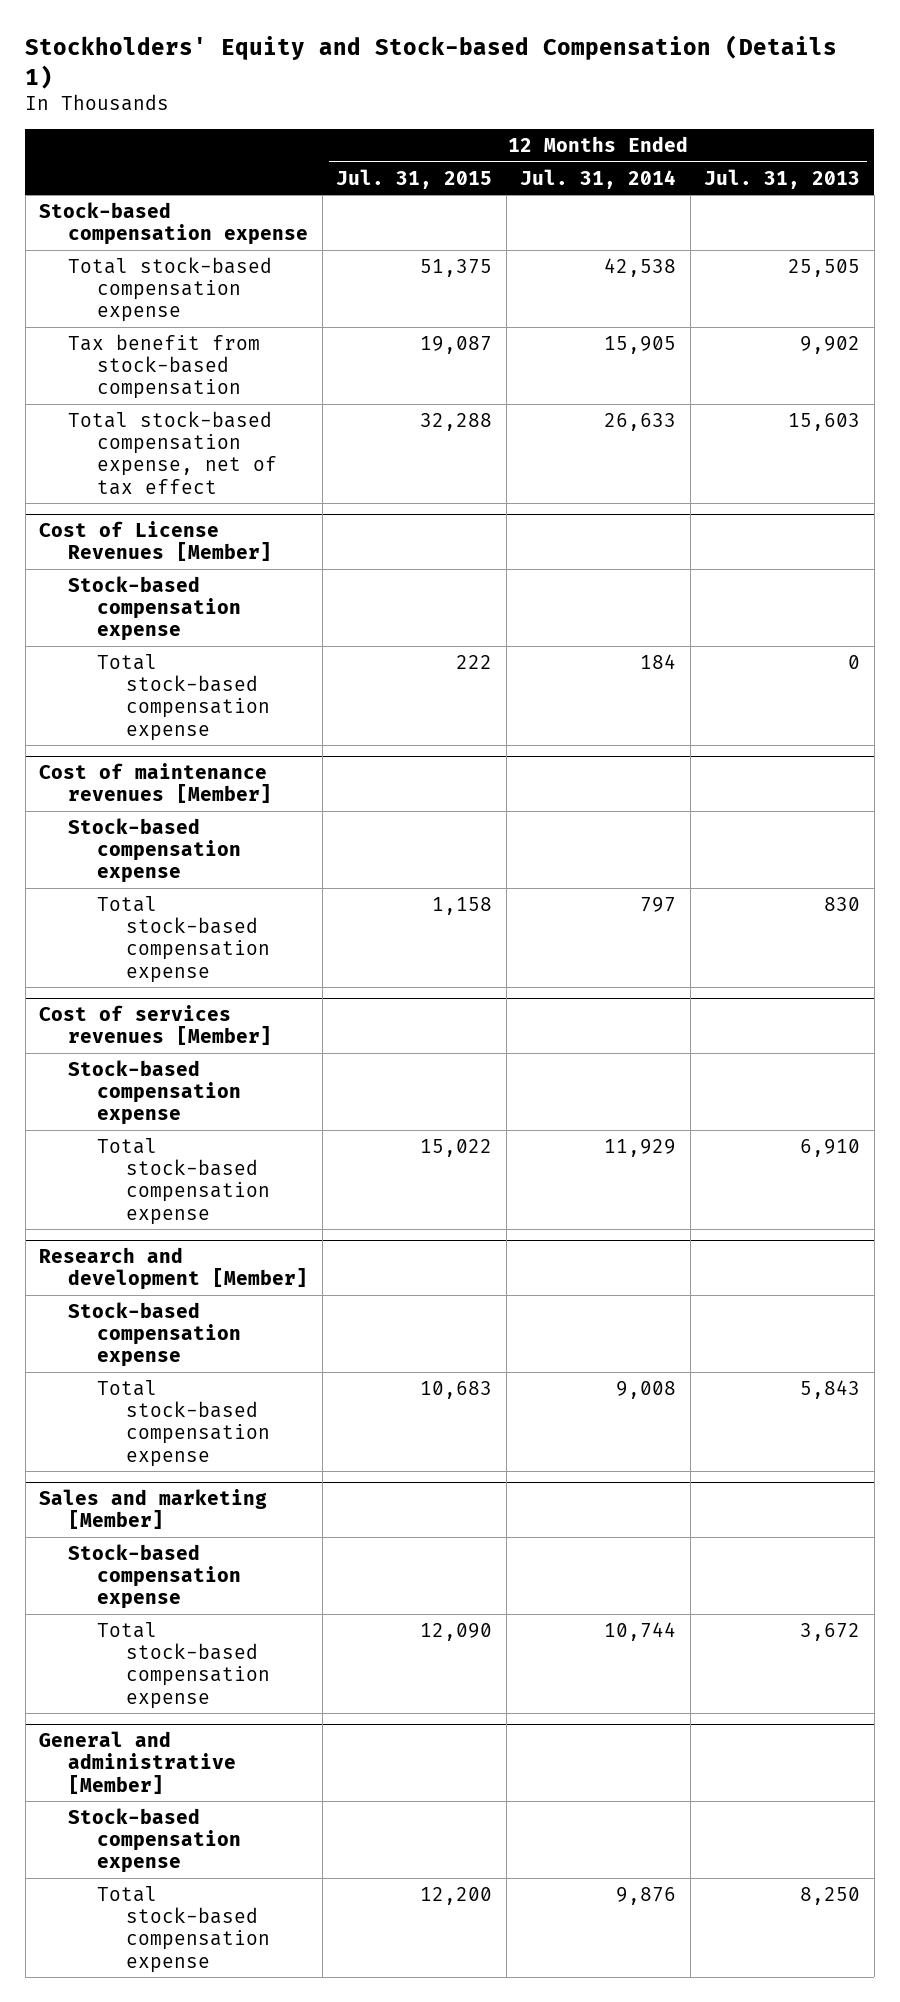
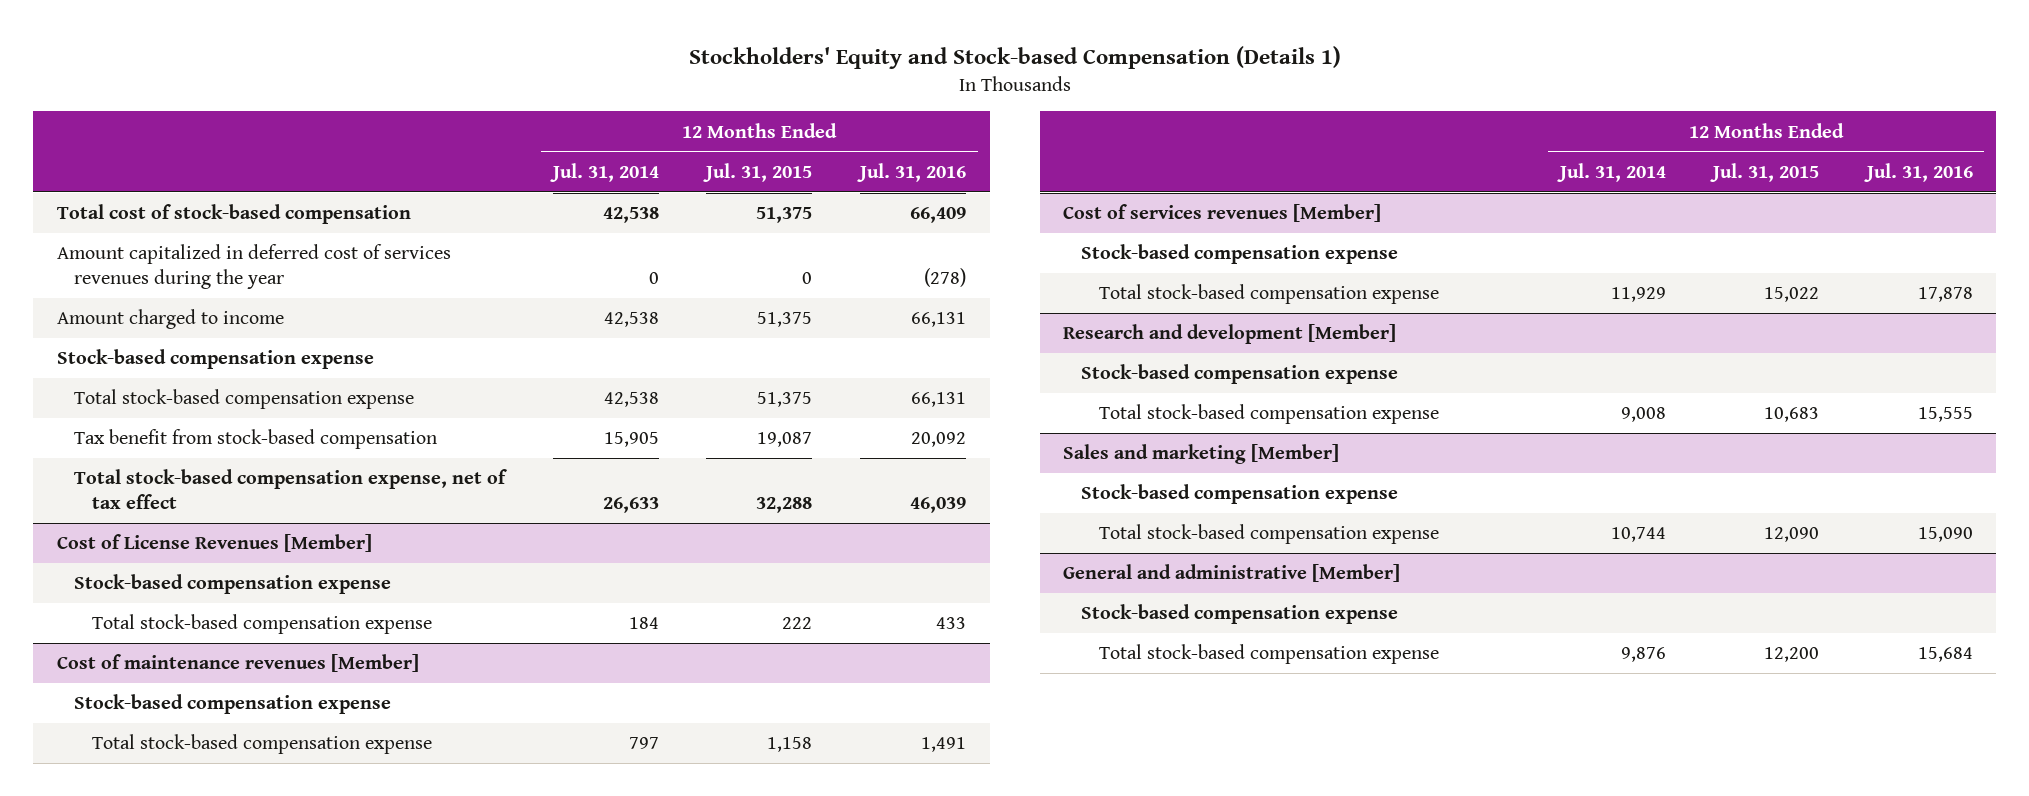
[704,168,861,189] Jul. 31, 2013 -> none
none -> [856,162,966,182] Jul. 31, 2016
none -> [56,204,411,225] Total cost of stock-based compensation
none -> [56,244,451,289] Amount capitalized in deferred cost of services revenues during the year
none -> [56,309,284,330] Amount charged to income

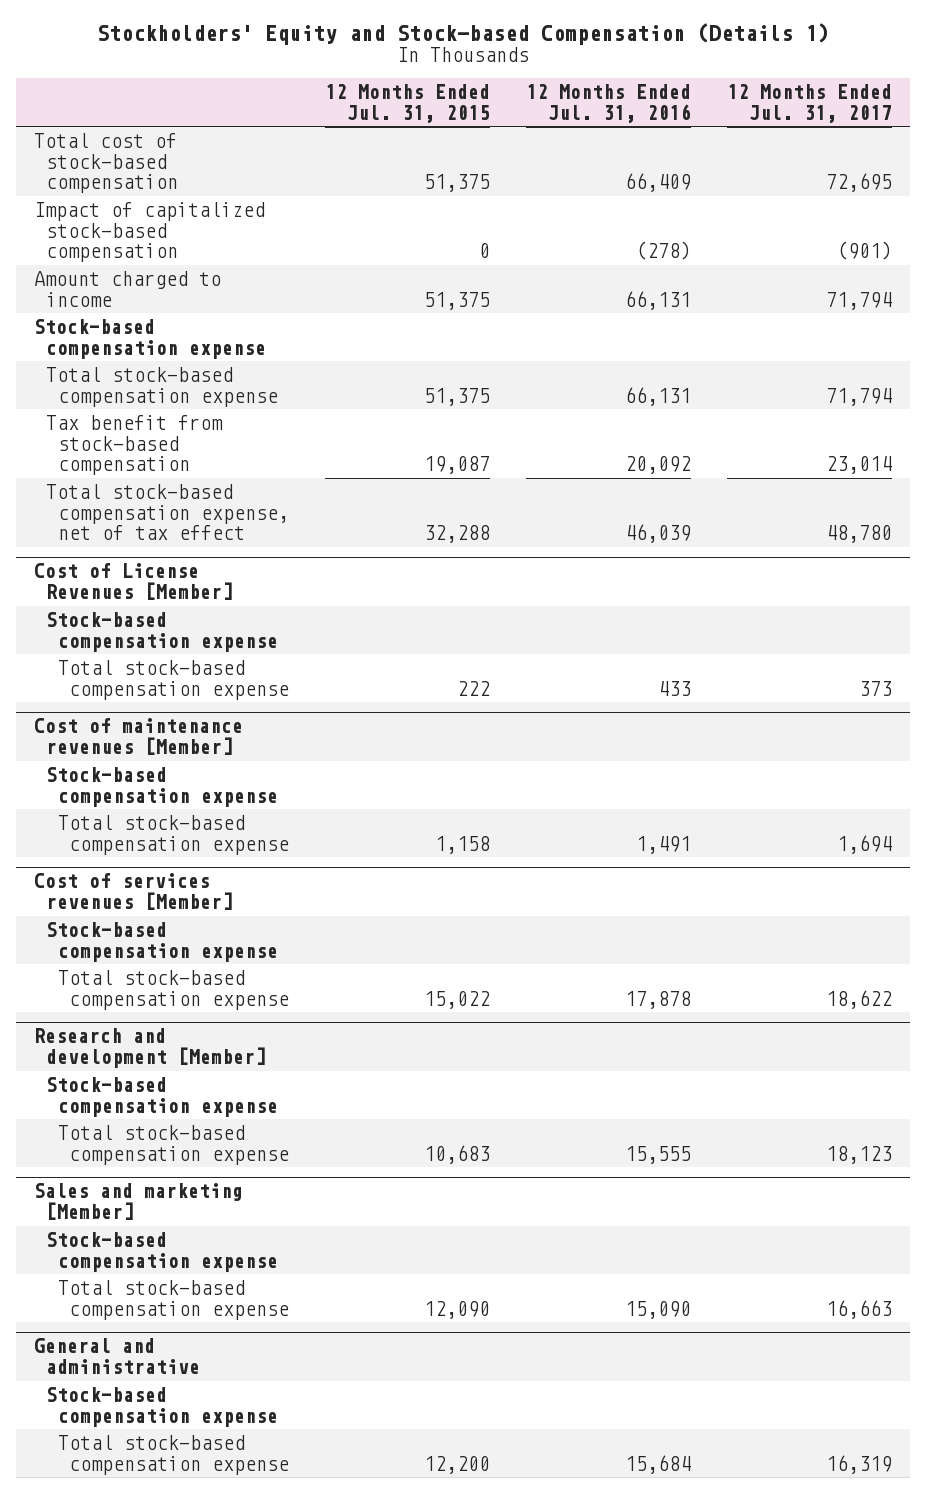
[549,162,659,182] Jul. 31, 2014 -> none
none -> [727,84,893,123] 12 Months Ended Jul. 31, 2017
[56,244,451,289] Amount capitalized in deferred cost of services revenues during the year -> [34,202,266,263] Impact of capitalized stock-based compensation
[1063,564,1401,583] General and administrative [Member] -> [34,1338,200,1374] General and administrative

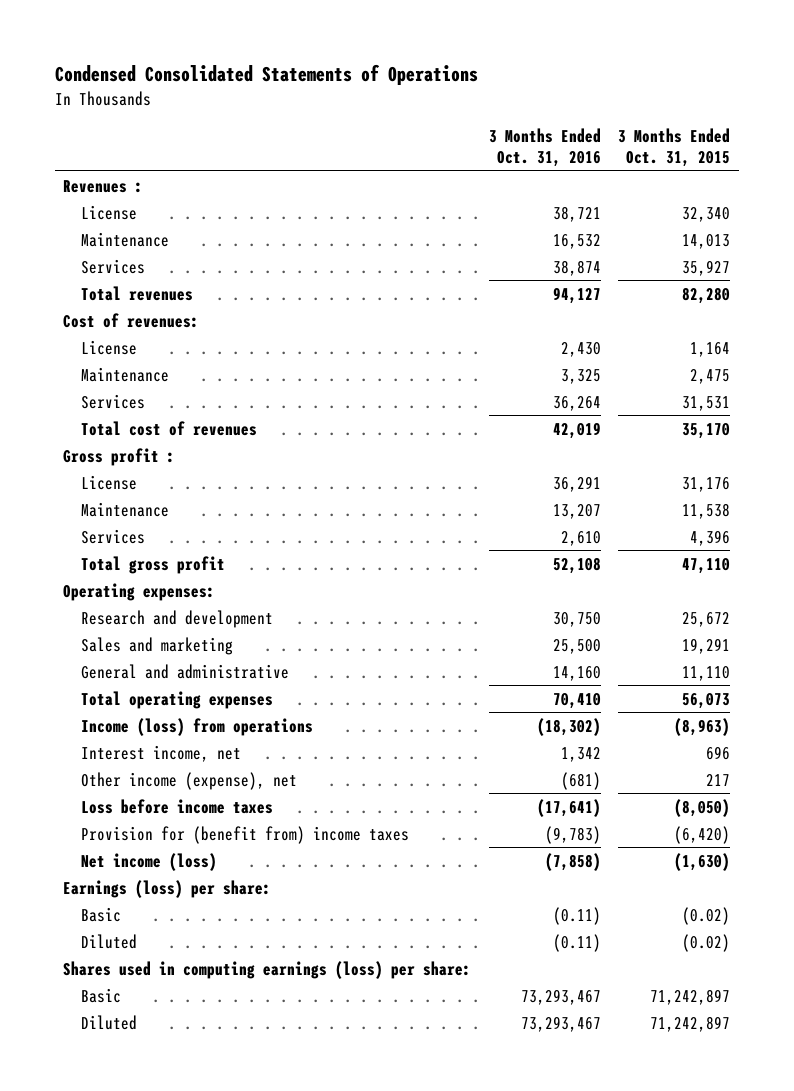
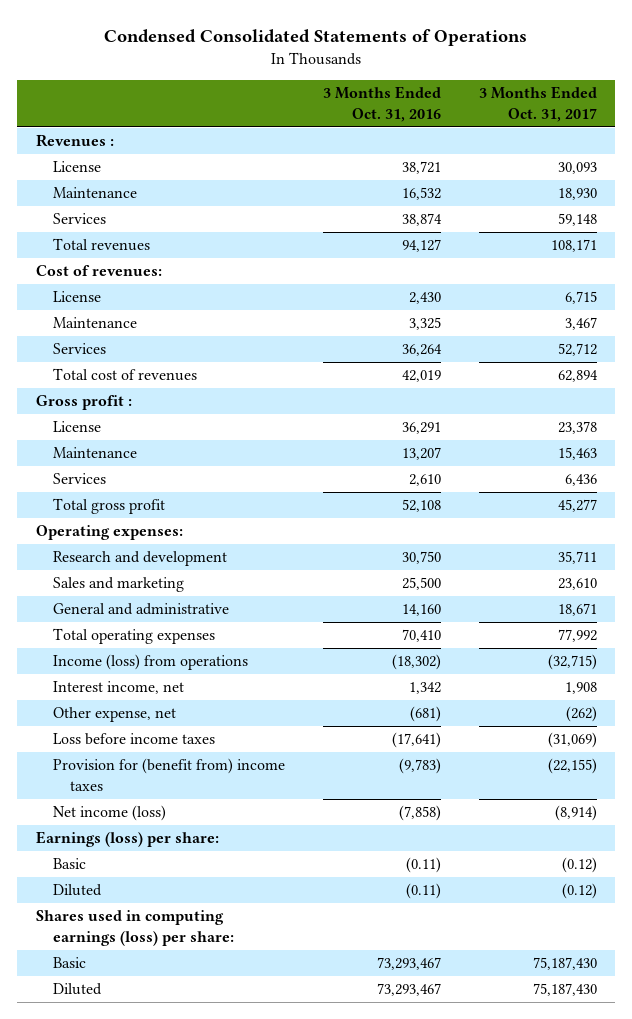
[618,127,731,168] 3 Months Ended Oct. 31, 2015 -> none
none -> [478,86,597,123] 3 Months Ended Oct. 31, 2017
[80,771,297,790] Other income (expense), net -> [52,707,176,723] Other expense, net

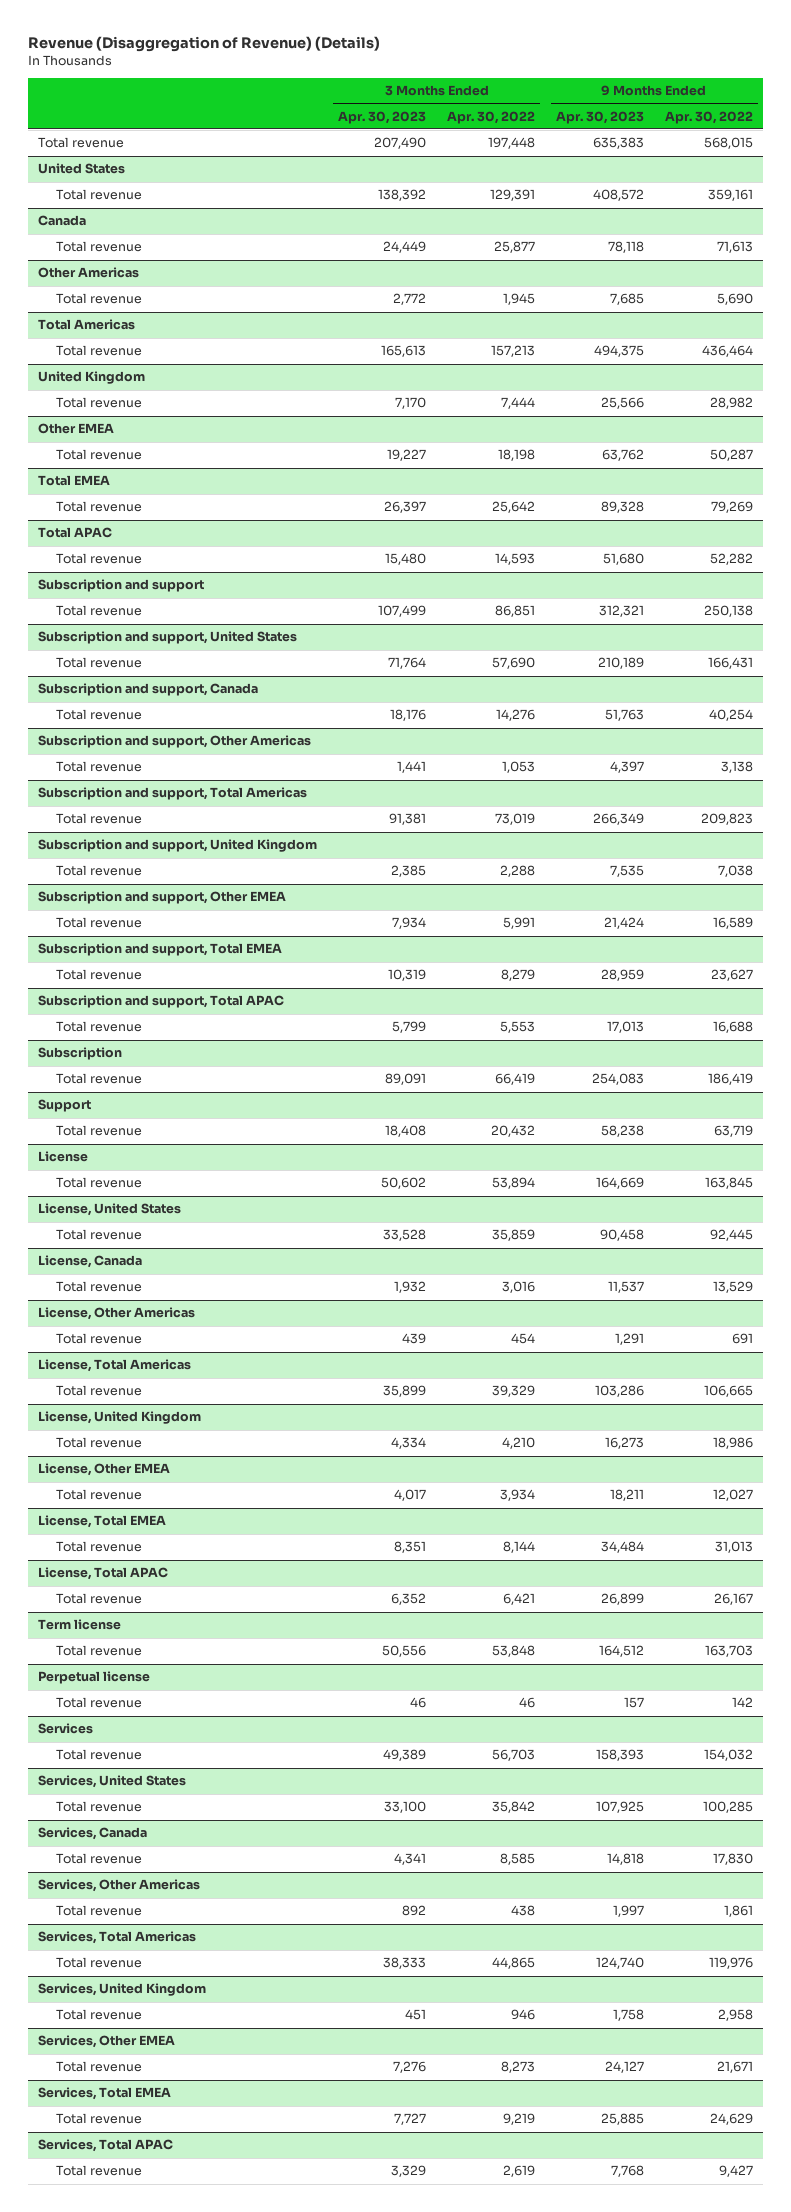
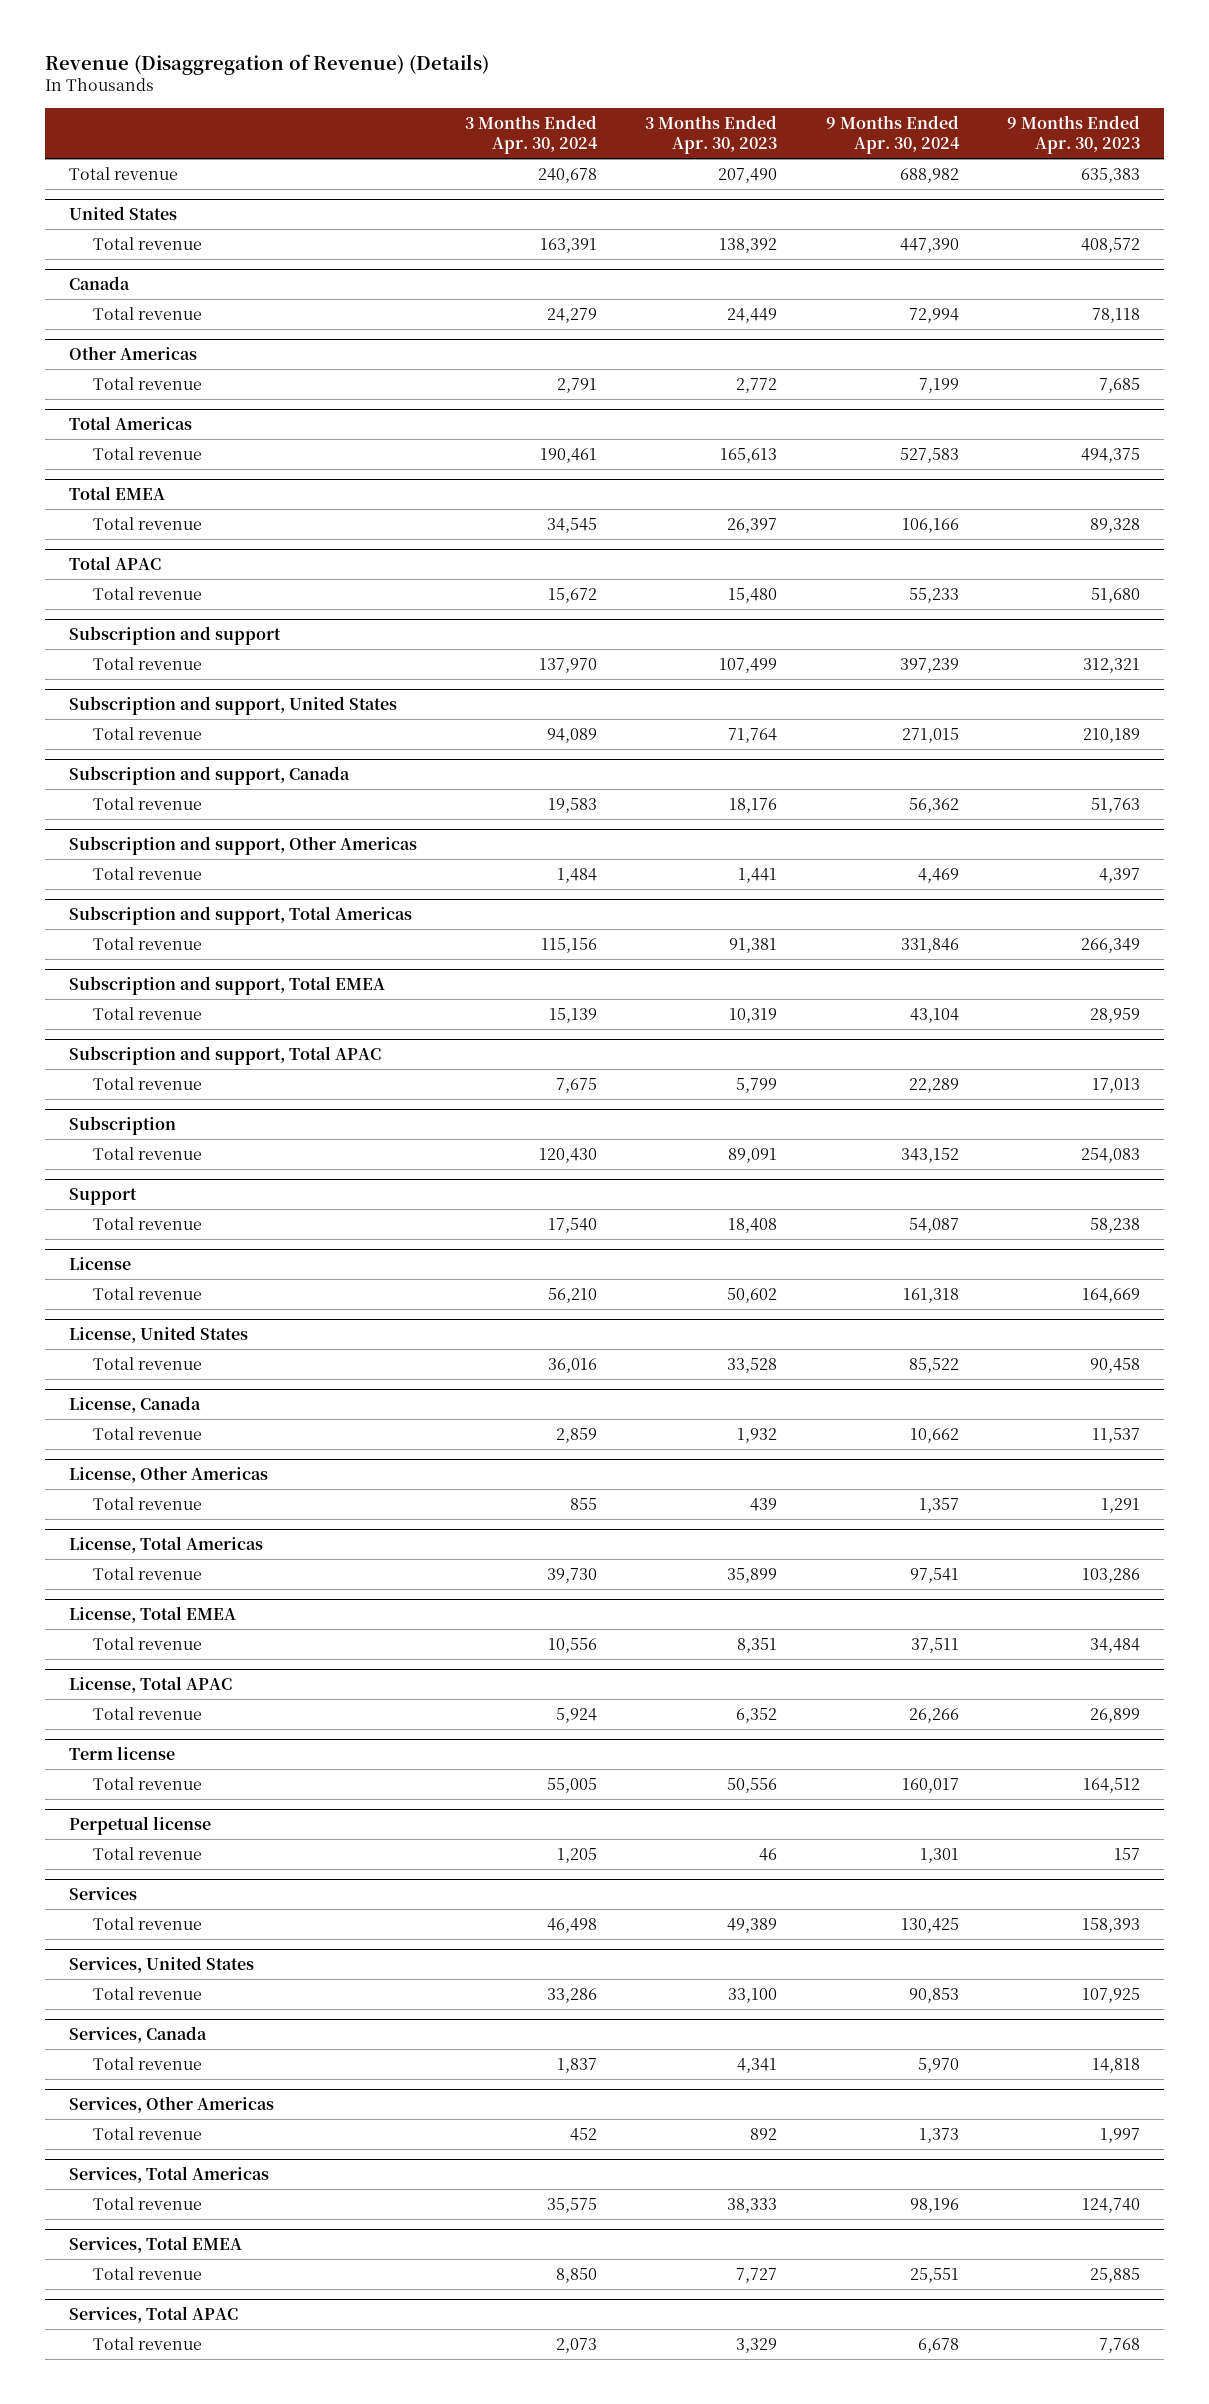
[446,110,535,124] Apr. 30, 2022 -> none
[664,110,753,124] Apr. 30, 2022 -> none
none -> [465,114,599,154] 3 Months Ended Apr. 30, 2024
none -> [825,114,960,154] 9 Months Ended Apr. 30, 2024
[38,371,146,385] United Kingdom -> none
[55,397,142,409] Total revenue -> none
[38,423,115,435] Other EMEA -> none
[55,449,142,461] Total revenue -> none
[38,839,318,853] Subscription and support, United Kingdom -> none
[55,865,142,877] Total revenue -> none
[38,891,287,905] Subscription and support, Other EMEA -> none
[55,917,142,929] Total revenue -> none
[38,1411,202,1425] License, United Kingdom -> none
[55,1437,142,1449] Total revenue -> none
[38,1463,171,1477] License, Other EMEA -> none
[55,1489,142,1501] Total revenue -> none
[38,1983,207,1997] Services, United Kingdom -> none
[55,2009,142,2021] Total revenue -> none
[38,2035,176,2049] Services, Other EMEA -> none
[55,2061,142,2073] Total revenue -> none

